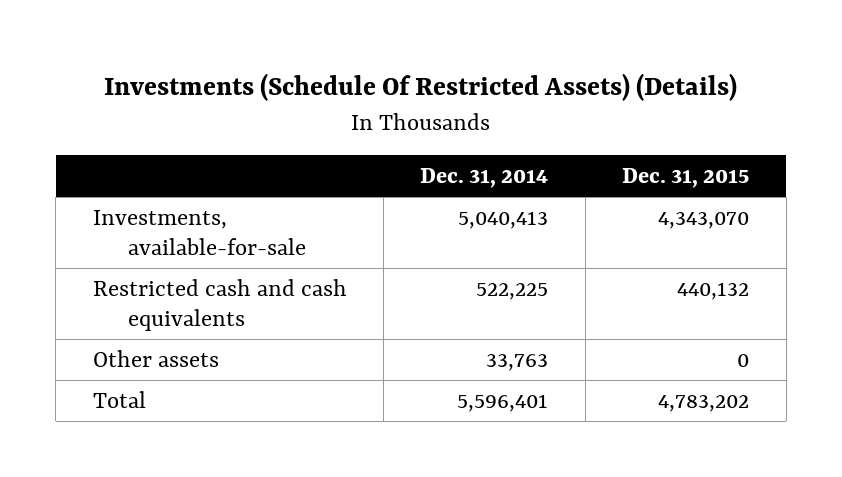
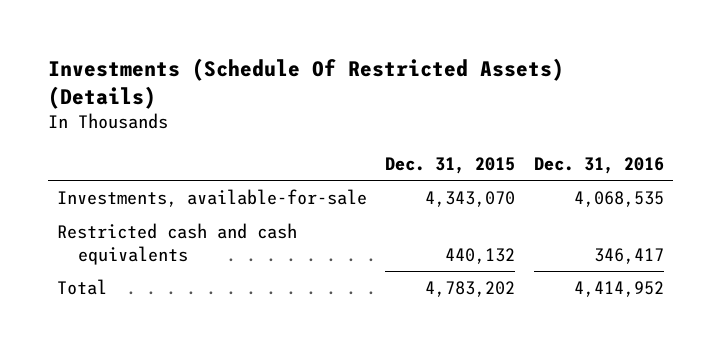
[420,168,549,189] Dec. 31, 2014 -> none
none -> [533,156,664,174] Dec. 31, 2016
[92,349,219,367] Other assets -> none

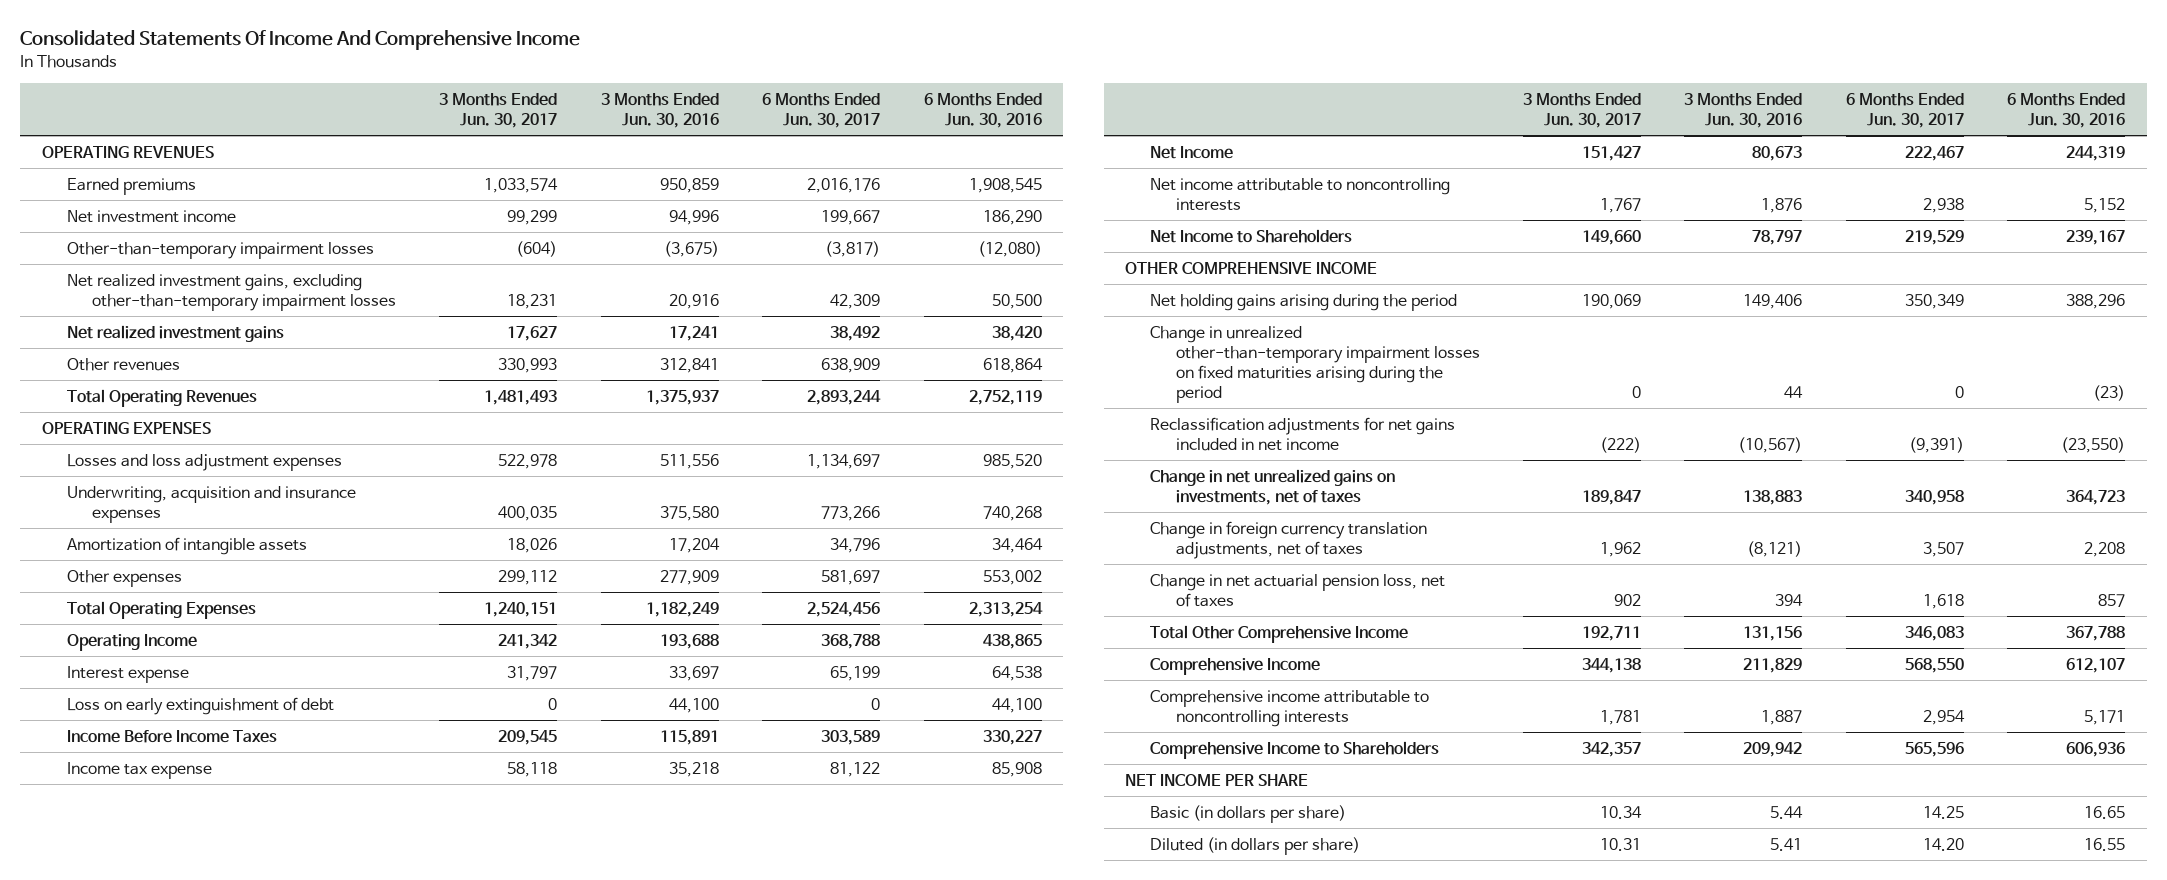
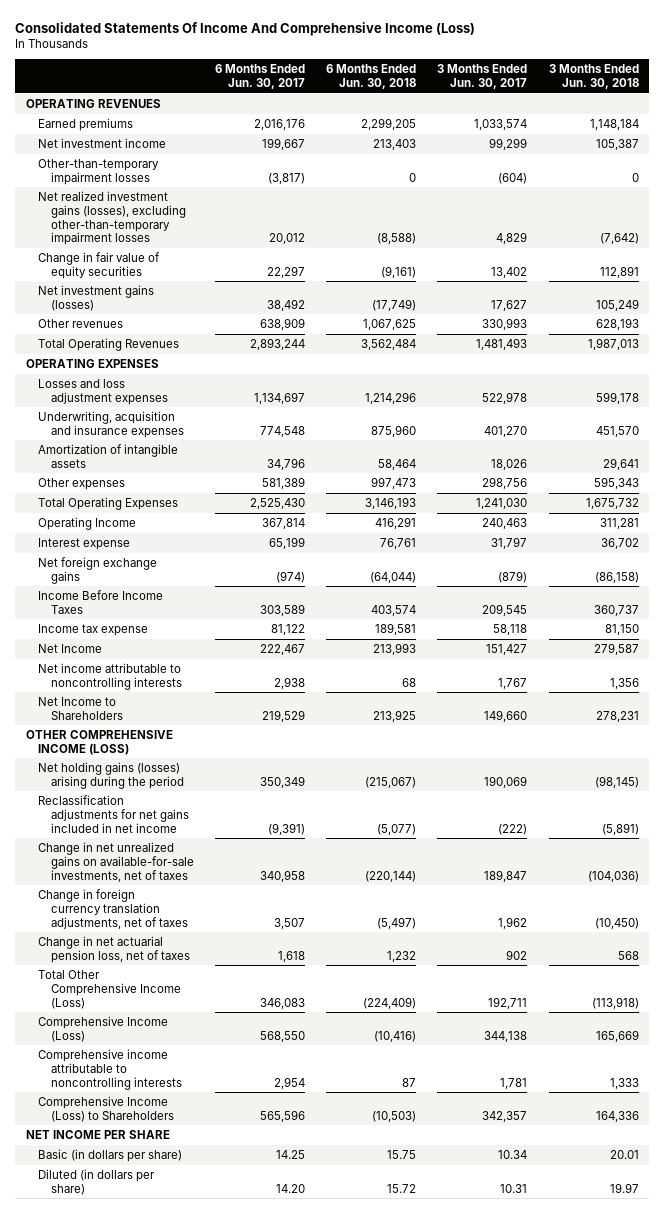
[19,30,580,51] Consolidated Statements Of Income And Comprehensive Income -> [14,21,475,36] Consolidated Statements Of Income And Comprehensive Income (Loss)
[600,92,719,128] 3 Months Ended Jun. 30, 2016 -> none
[923,92,1042,128] 6 Months Ended Jun. 30, 2016 -> none
none -> [326,64,417,89] 6 Months Ended Jun. 30, 2018
none -> [548,64,639,89] 3 Months Ended Jun. 30, 2018
[66,273,397,311] Net realized investment gains, excluding other-than-temporary impairment losses -> [38,190,186,246] Net realized investment gains (losses), excluding other-than-temporary impairment losses
[507,293,558,309] 18,231 -> [496,232,528,245] 4,829
[830,293,881,309] 42,309 -> [268,233,305,245] 20,012
none -> [38,251,161,279] Change in fair value of equity securities
[66,324,284,342] Net realized investment gains -> [38,284,155,311] Net investment gains (losses)
[498,505,558,521] 400,035 -> [484,425,528,437] 401,270
[821,505,881,521] 773,266 -> [259,425,305,437] 774,548
[498,569,558,585] 299,112 -> [482,476,528,489] 298,756
[821,569,881,585] 581,697 -> [261,476,305,489] 581,389
[484,601,558,617] 1,240,151 -> [476,497,528,509] 1,241,030
[807,601,881,617] 2,524,456 -> [249,497,305,509] 2,525,430
[498,633,558,649] 241,342 -> [482,517,528,529] 240,463
[821,633,881,649] 368,788 -> [261,517,305,529] 367,814
[66,696,334,715] Loss on early extinguishment of debt -> none
none -> [38,556,158,584] Net foreign exchange gains
[1150,325,1480,404] Change in unrealized other-than-temporary impairment losses on fixed maturities arising during the period -> none
[1125,261,1378,274] OTHER COMPREHENSIVE INCOME -> [25,729,173,755] OTHER COMPREHENSIVE INCOME (LOSS)
[1150,293,1458,311] Net holding gains arising during the period -> [38,761,184,789] Net holding gains (losses) arising during the period
[1150,468,1396,505] Change in net unrealized gains on investments, net of taxes -> [38,841,194,882] Change in net unrealized gains on available-for-sale investments, net of taxes
[1150,624,1409,643] Total Other Comprehensive Income -> [38,969,181,1009] Total Other Comprehensive Income (Loss)
[1150,657,1321,675] Comprehensive Income -> [38,1015,169,1042] Comprehensive Income (Loss)
[1150,740,1440,759] Comprehensive Income to Shareholders -> [38,1095,174,1122] Comprehensive Income (Loss) to Shareholders

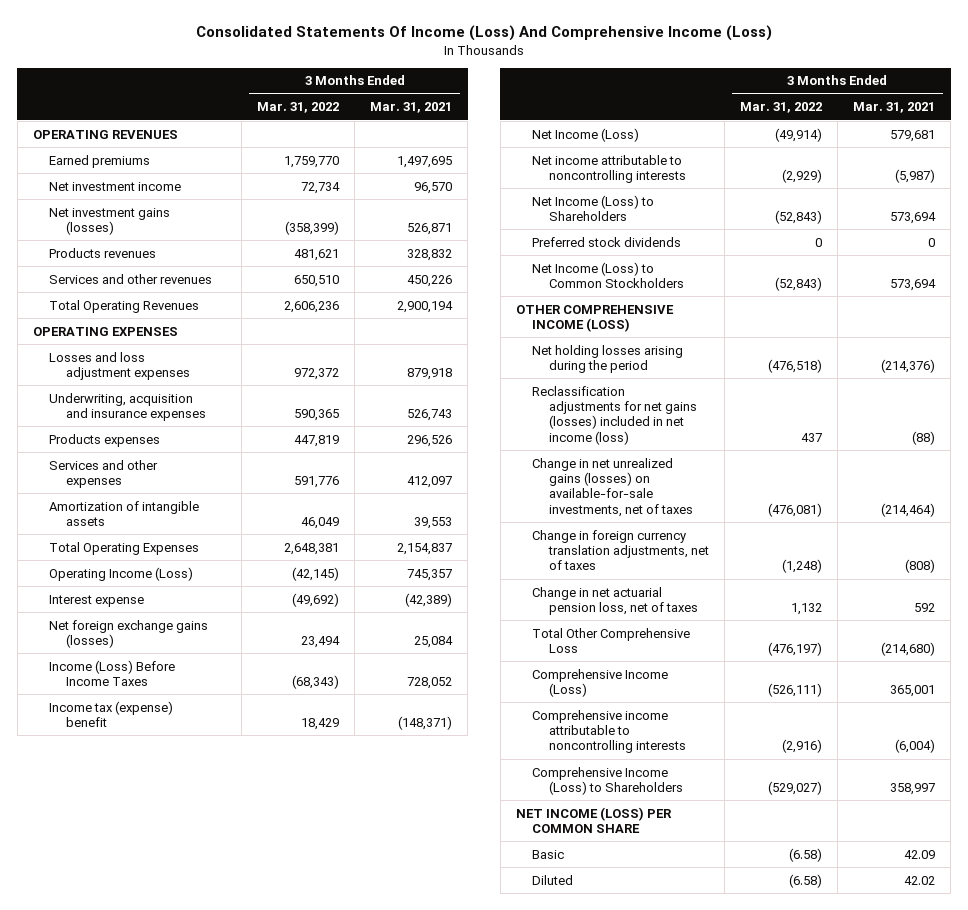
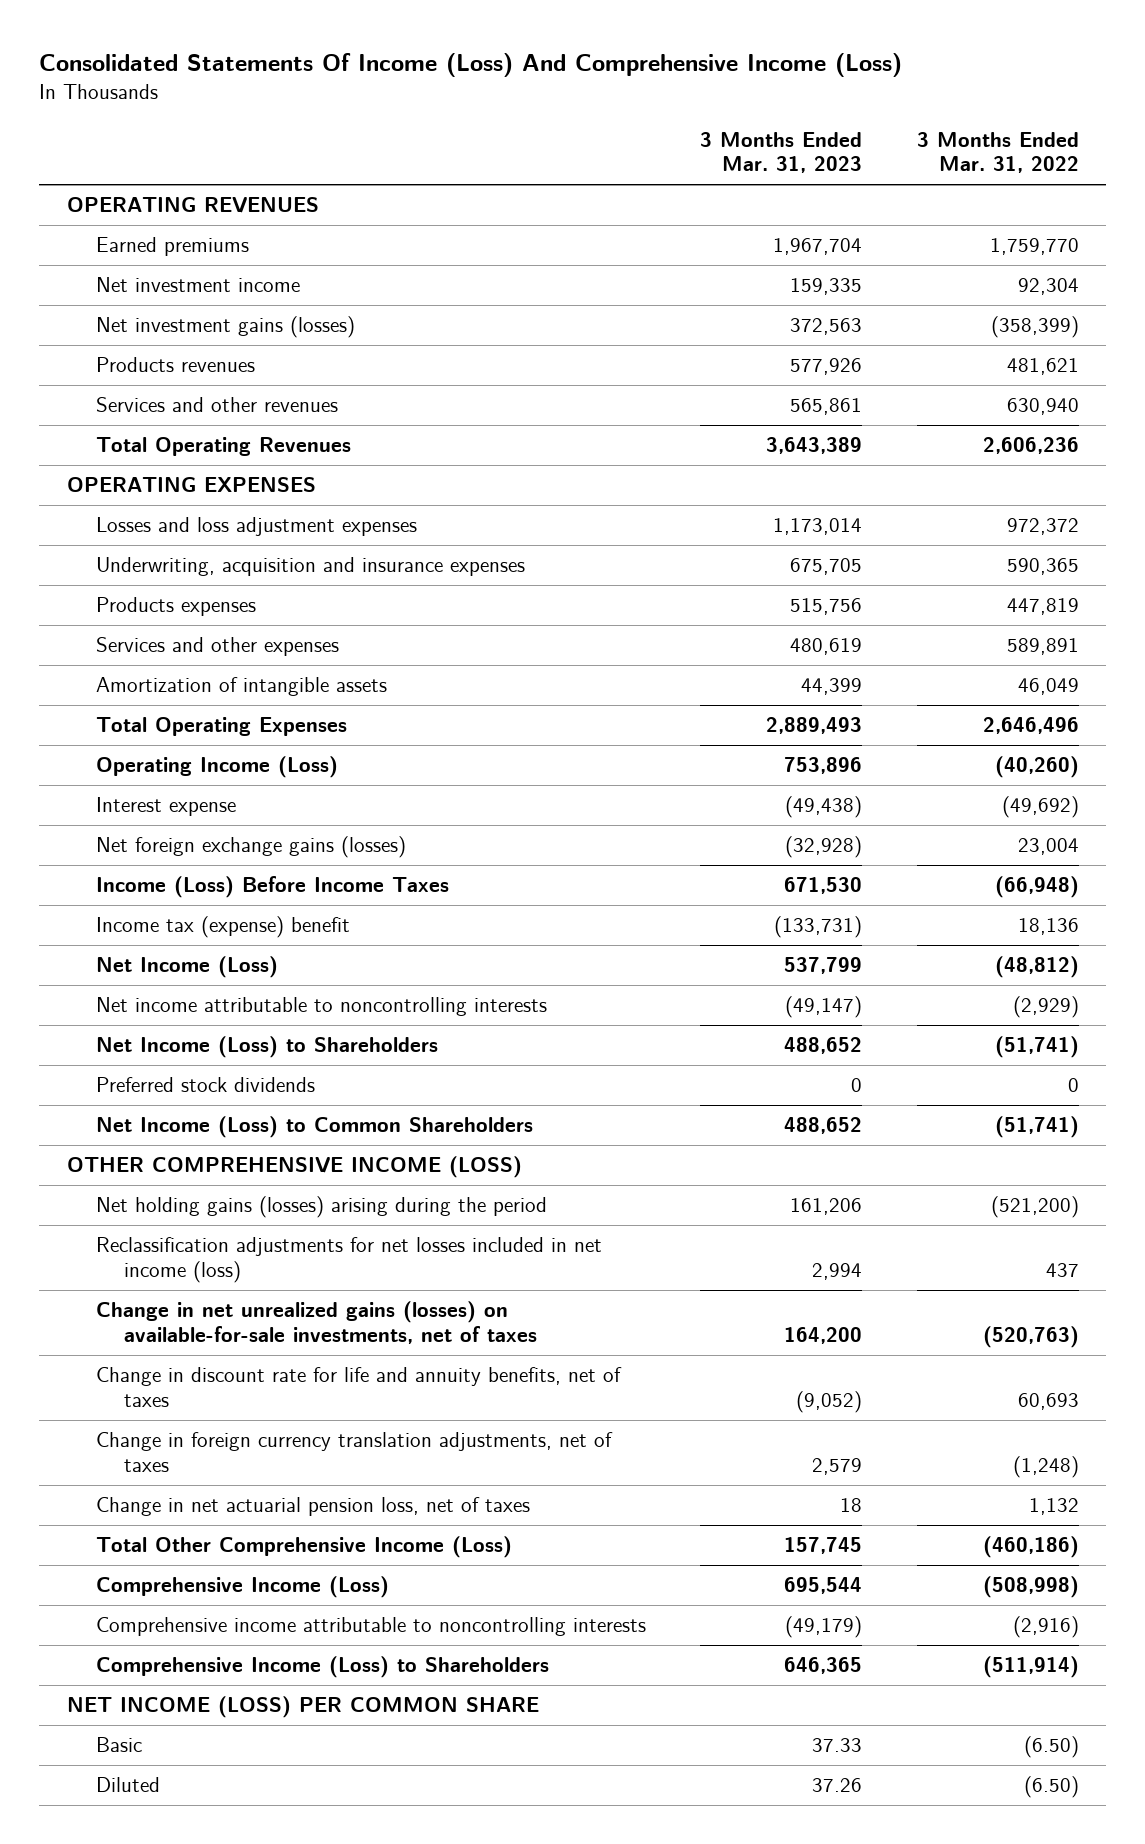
[370,102,453,114] Mar. 31, 2021 -> none
none -> [700,132,863,174] 3 Months Ended Mar. 31, 2023
[300,181,340,194] 72,734 -> [1017,278,1079,296] 92,304
[293,274,339,287] 650,510 -> [1006,398,1079,416] 630,940
[293,475,339,488] 591,776 -> [1006,638,1079,656] 589,891
[283,542,339,555] 2,648,381 -> [982,717,1079,735] 2,646,496
[291,566,339,581] (42,145) -> [994,756,1079,779] (40,260)
[300,635,340,648] 23,494 -> [1017,838,1079,856] 23,004
[291,674,339,689] (68,343) -> [994,876,1079,899] (66,948)
[300,717,339,730] 18,429 -> [1017,918,1079,936] 18,136
[774,127,822,142] (49,914) -> [994,956,1079,979] (48,812)
[774,209,822,224] (52,843) -> [994,1036,1079,1059] (51,741)
[532,261,684,288] Net Income (Loss) to Common Stockholders -> [95,1116,533,1139] Net Income (Loss) to Common Shareholders
[774,276,822,291] (52,843) -> [994,1116,1079,1139] (51,741)
[532,344,684,373] Net holding losses arising during the period -> [95,1196,547,1219] Net holding gains (losses) arising during the period
[767,358,822,373] (476,518) -> [990,1196,1079,1219] (521,200)
[532,385,697,445] Reclassification adjustments for net gains (losses) included in net income (loss) -> [95,1237,602,1283] Reclassification adjustments for net losses included in net income (loss)
[767,502,822,517] (476,081) -> [982,1325,1079,1348] (520,763)
none -> [95,1367,622,1407] Change in discount rate for life and annuity benefits, net of taxes
[532,627,691,653] Total Other Comprehensive Loss -> [95,1536,512,1559] Total Other Comprehensive Income (Loss)
[767,641,822,656] (476,197) -> [982,1536,1079,1559] (460,186)
[767,682,822,697] (526,111) -> [982,1576,1079,1599] (508,998)
[767,780,822,795] (529,027) -> [982,1656,1079,1679] (511,914)
[788,847,822,862] (6.58) -> [1023,1736,1079,1759] (6.50)
[788,873,822,888] (6.58) -> [1023,1776,1079,1799] (6.50)

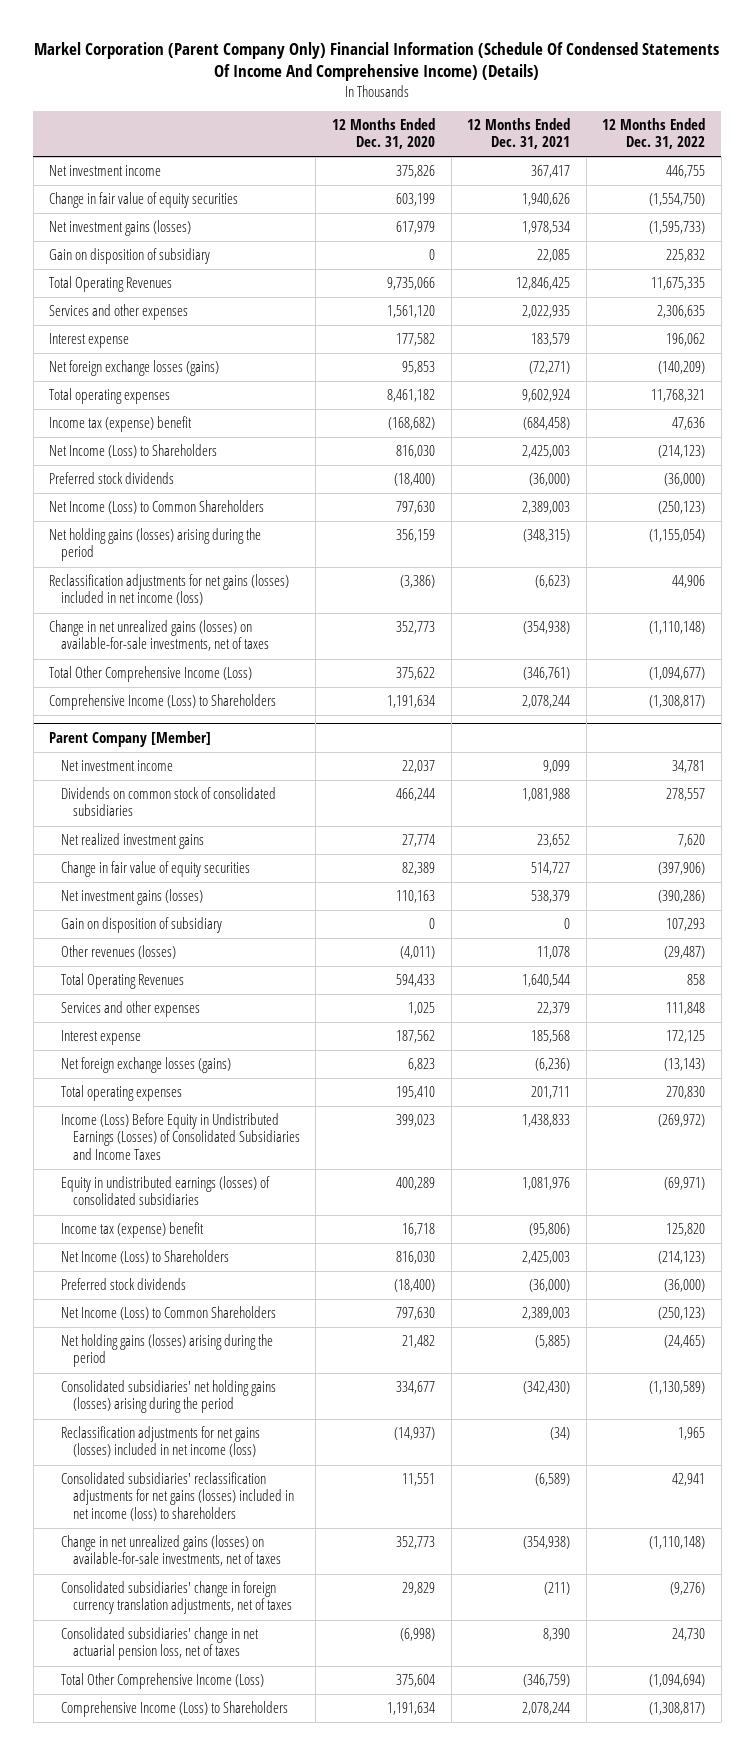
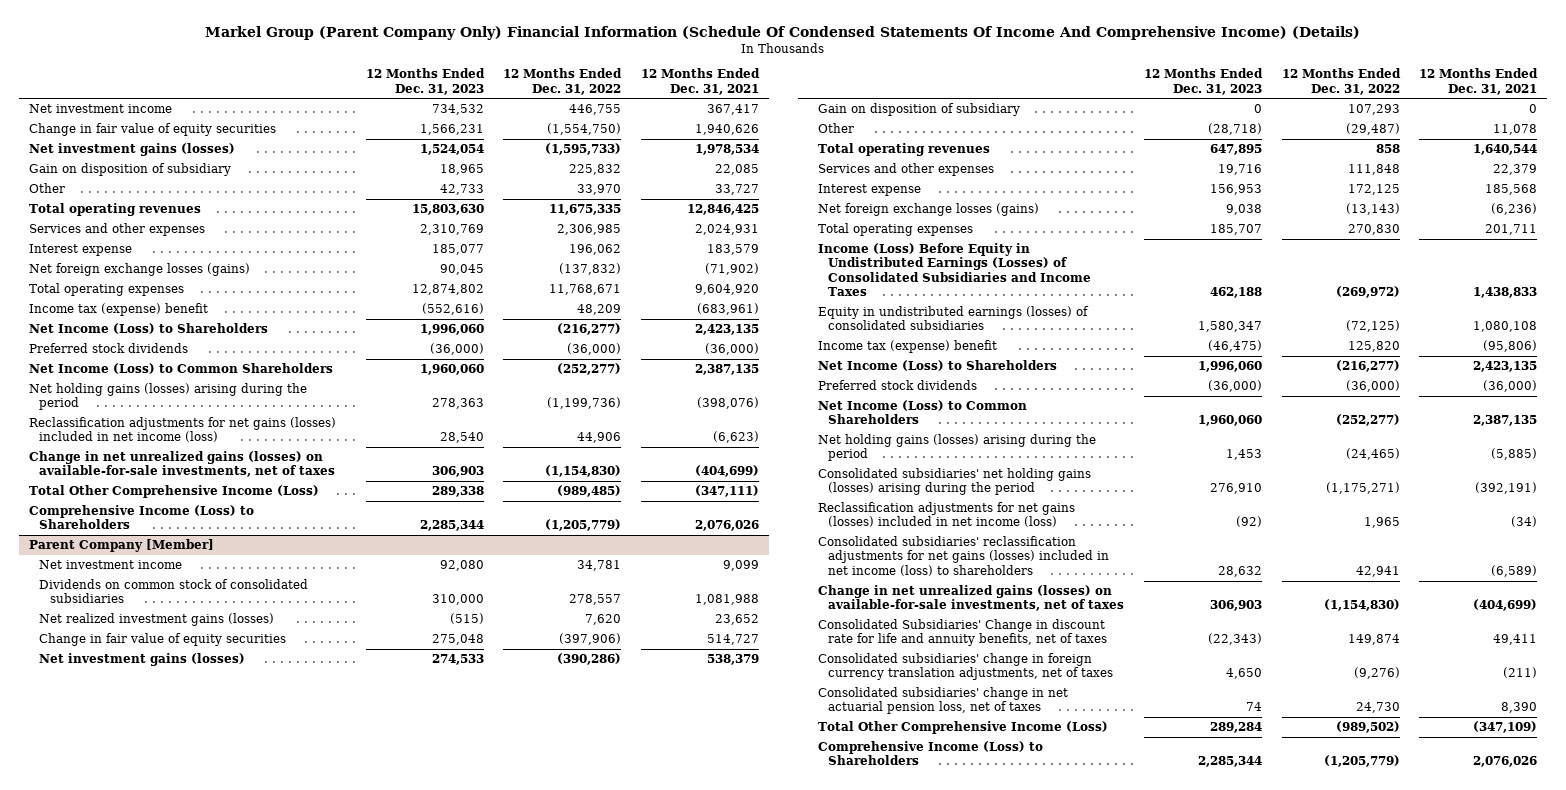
[34,42,720,82] Markel Corporation (Parent Company Only) Financial Information (Schedule Of Condensed Statements Of Income And Comprehensive Income) (Details) -> [205,26,1361,41] Markel Group (Parent Company Only) Financial Information (Schedule Of Condensed Statements Of Income And Comprehensive Income) (Details)
[332,118,436,150] 12 Months Ended Dec. 31, 2020 -> none
none -> [365,68,485,95] 12 Months Ended Dec. 31, 2023
none -> [28,183,65,194] Other
[49,276,173,293] Total Operating Revenues -> [28,203,201,217] Total operating revenues
[522,305,571,319] 2,022,935 -> [694,224,759,236] 2,024,931
[657,305,706,319] 2,306,635 -> [557,224,622,236] 2,306,985
[529,361,571,375] (72,271) -> [704,263,759,276] (71,902)
[658,361,706,375] (140,209) -> [559,263,622,276] (137,832)
[522,389,571,403] 9,602,924 -> [694,284,759,296] 9,604,920
[651,389,706,403] 11,768,321 -> [549,284,622,296] 11,768,671
[523,417,571,431] (684,458) -> [696,303,759,316] (683,961)
[672,417,706,431] 47,636 -> [577,304,622,316] 48,209
[522,445,571,459] 2,425,003 -> [694,324,759,336] 2,423,135
[658,445,706,459] (214,123) -> [557,323,622,336] (216,277)
[522,501,571,515] 2,389,003 -> [694,364,759,376] 2,387,135
[658,501,706,515] (250,123) -> [557,363,622,376] (252,277)
[523,529,571,543] (348,315) -> [696,397,759,410] (398,076)
[649,529,706,543] (1,155,054) -> [547,397,622,410] (1,199,736)
[523,621,571,635] (354,938) -> [694,465,759,478] (404,699)
[649,621,706,635] (1,110,148) -> [545,465,622,478] (1,154,830)
[523,667,571,681] (346,761) -> [694,485,759,498] (347,111)
[649,667,706,681] (1,094,677) -> [557,485,622,498] (989,485)
[522,695,571,709] 2,078,244 -> [694,520,759,532] 2,076,026
[649,695,706,709] (1,308,817) -> [545,519,622,532] (1,205,779)
[61,833,205,850] Net realized investment gains -> [39,613,275,627] Net realized investment gains (losses)
[61,945,177,960] Other revenues (losses) -> [817,123,854,134] Other
[61,973,185,990] Total Operating Revenues -> [817,143,990,157] Total operating revenues
[522,1177,571,1191] 1,081,976 -> [1473,321,1538,333] 1,080,108
[664,1177,706,1191] (69,971) -> [1345,320,1400,333] (72,125)
[522,1251,571,1265] 2,425,003 -> [1473,361,1538,373] 2,423,135
[658,1251,706,1265] (214,123) -> [1335,360,1400,373] (216,277)
[522,1307,571,1321] 2,389,003 -> [1473,415,1538,427] 2,387,135
[658,1307,706,1321] (250,123) -> [1335,414,1400,427] (252,277)
[523,1381,571,1395] (342,430) -> [1475,482,1538,495] (392,191)
[649,1381,706,1395] (1,130,589) -> [1325,482,1400,495] (1,175,271)
[523,1536,571,1550] (354,938) -> [1473,599,1538,612] (404,699)
[649,1536,706,1550] (1,110,148) -> [1323,599,1400,612] (1,154,830)
none -> [817,619,1108,647] Consolidated Subsidiaries' Change in discount rate for life and annuity benefits, net of taxes
[523,1674,571,1688] (346,759) -> [1473,721,1538,734] (347,109)
[649,1674,706,1688] (1,094,694) -> [1335,721,1400,734] (989,502)
[522,1702,571,1716] 2,078,244 -> [1473,756,1538,768] 2,076,026
[649,1702,706,1716] (1,308,817) -> [1323,755,1400,768] (1,205,779)

